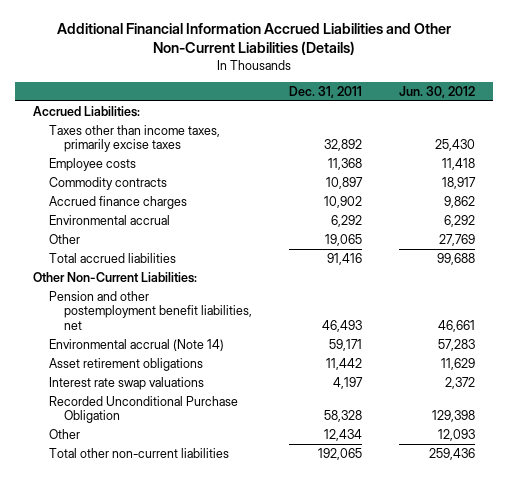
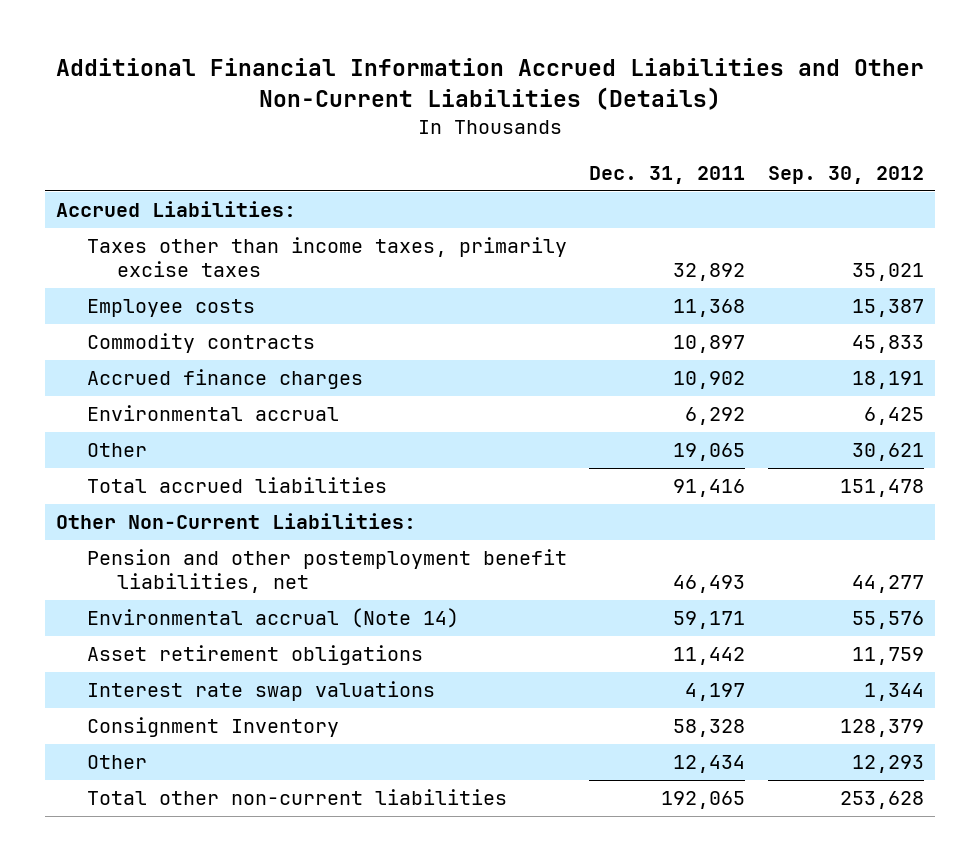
[398,85,475,98] Jun. 30, 2012 -> none
none -> [768,166,925,185] Sep. 30, 2012
[48,395,238,424] Recorded Unconditional Purchase Obligation -> [86,717,339,738] Consignment Inventory

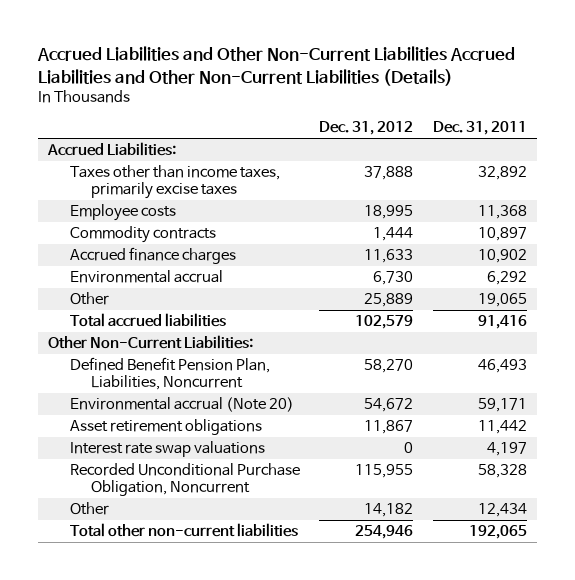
[56,57,925,111] Additional Financial Information Accrued Liabilities and Other Non-Current Liabilities (Details) -> [36,46,515,86] Accrued Liabilities and Other Non-Current Liabilities Accrued Liabilities and Other Non-Current Liabilities (Details)
[768,166,925,185] Sep. 30, 2012 -> none
none -> [319,121,414,136] Dec. 31, 2012
[86,549,567,594] Pension and other postemployment benefit liabilities, net -> [69,357,270,391] Defined Benefit Pension Plan, Liabilities, Noncurrent
[86,608,459,629] Environmental accrual (Note 14) -> [69,397,294,413] Environmental accrual (Note 20)
[86,717,339,738] Consignment Inventory -> [69,463,300,497] Recorded Unconditional Purchase Obligation, Noncurrent

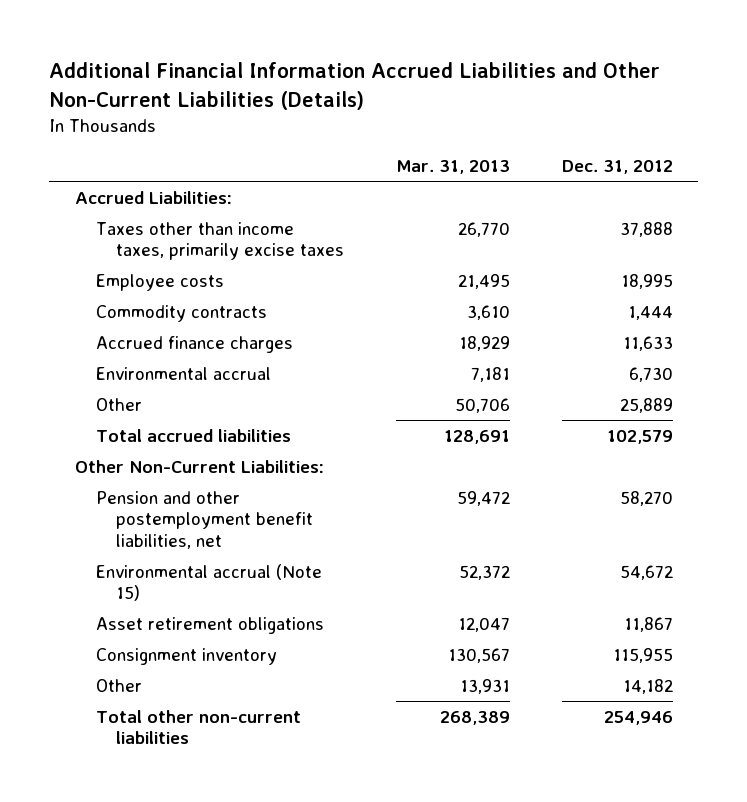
[36,46,515,86] Accrued Liabilities and Other Non-Current Liabilities Accrued Liabilities and Other Non-Current Liabilities (Details) -> [49,61,661,110] Additional Financial Information Accrued Liabilities and Other Non-Current Liabilities (Details)
[432,121,527,136] Dec. 31, 2011 -> none
none -> [396,160,511,175] Mar. 31, 2013
[69,357,270,391] Defined Benefit Pension Plan, Liabilities, Noncurrent -> [95,490,314,549] Pension and other postemployment benefit liabilities, net
[69,397,294,413] Environmental accrual (Note 20) -> [95,563,322,602] Environmental accrual (Note 15)
[69,441,265,458] Interest rate swap valuations -> none
[69,463,300,497] Recorded Unconditional Purchase Obligation, Noncurrent -> [95,647,277,665] Consignment inventory

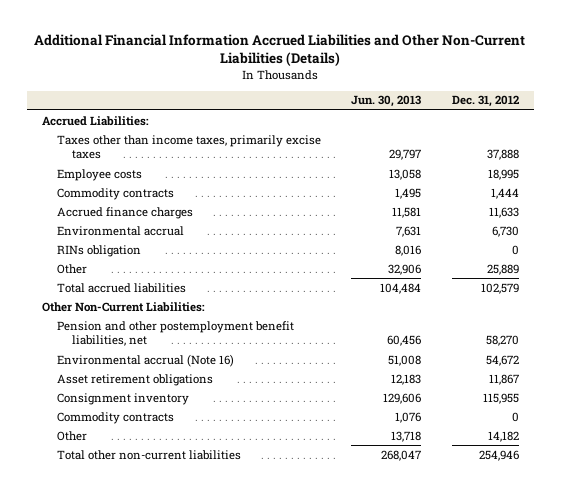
[396,160,511,175] Mar. 31, 2013 -> none
none -> [351,95,422,108] Jun. 30, 2013
none -> [57,244,142,257] RINs obligation
[95,563,322,602] Environmental accrual (Note 15) -> [57,353,235,367] Environmental accrual (Note 16)
none -> [57,411,175,424] Commodity contracts

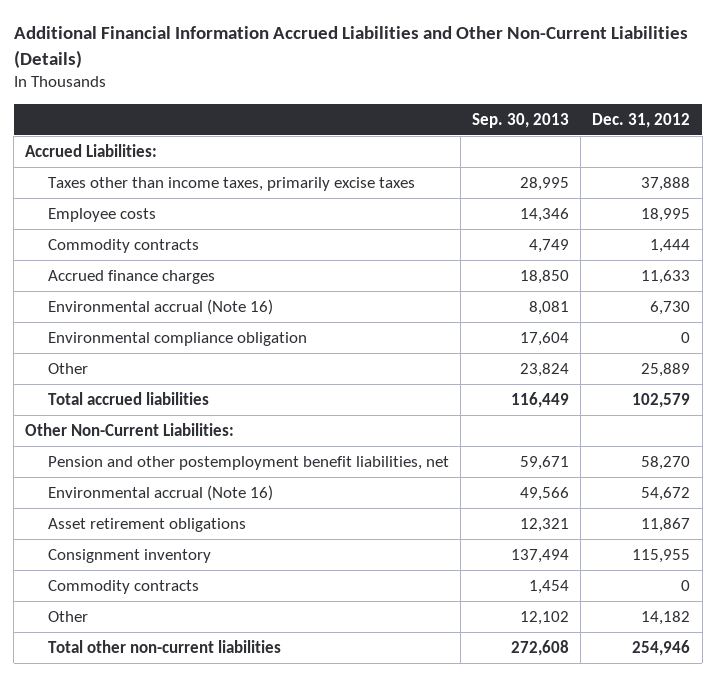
[351,95,422,108] Jun. 30, 2013 -> none
none -> [472,112,570,128] Sep. 30, 2013
[57,225,185,236] Environmental accrual -> [47,298,273,315] Environmental accrual (Note 16)
[57,244,142,257] RINs obligation -> [47,331,307,346] Environmental compliance obligation

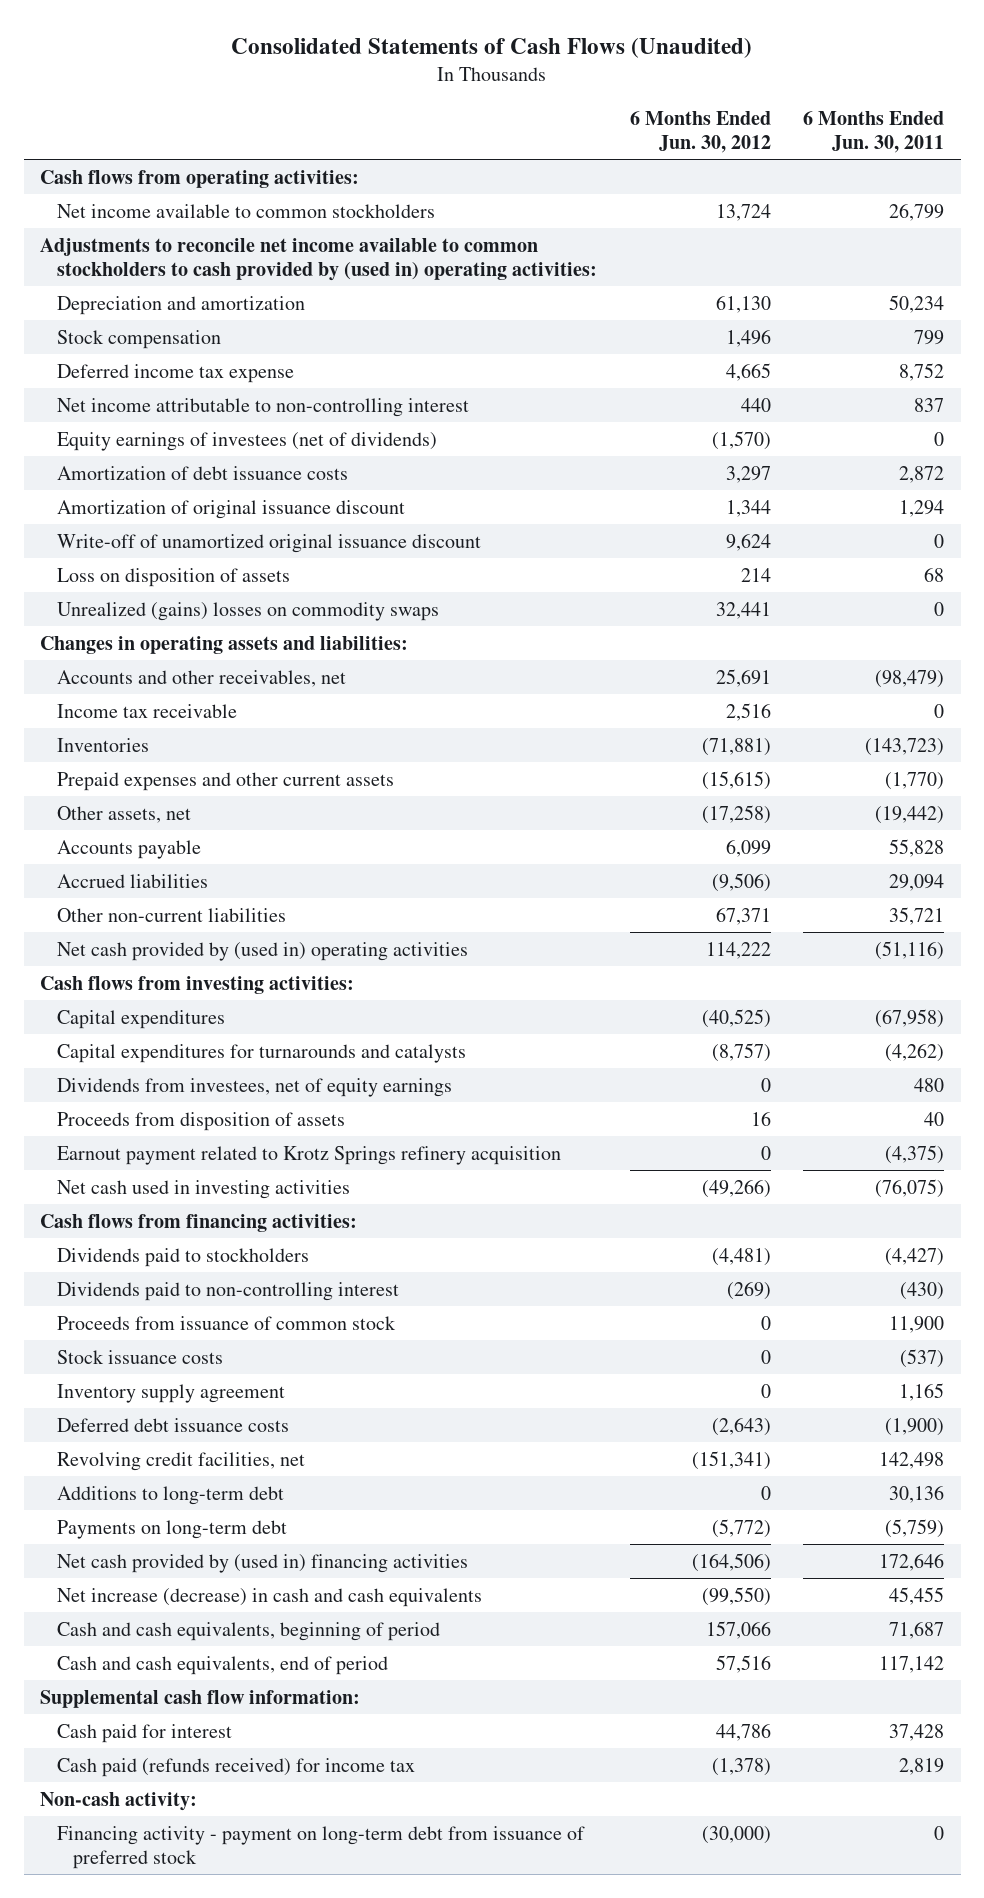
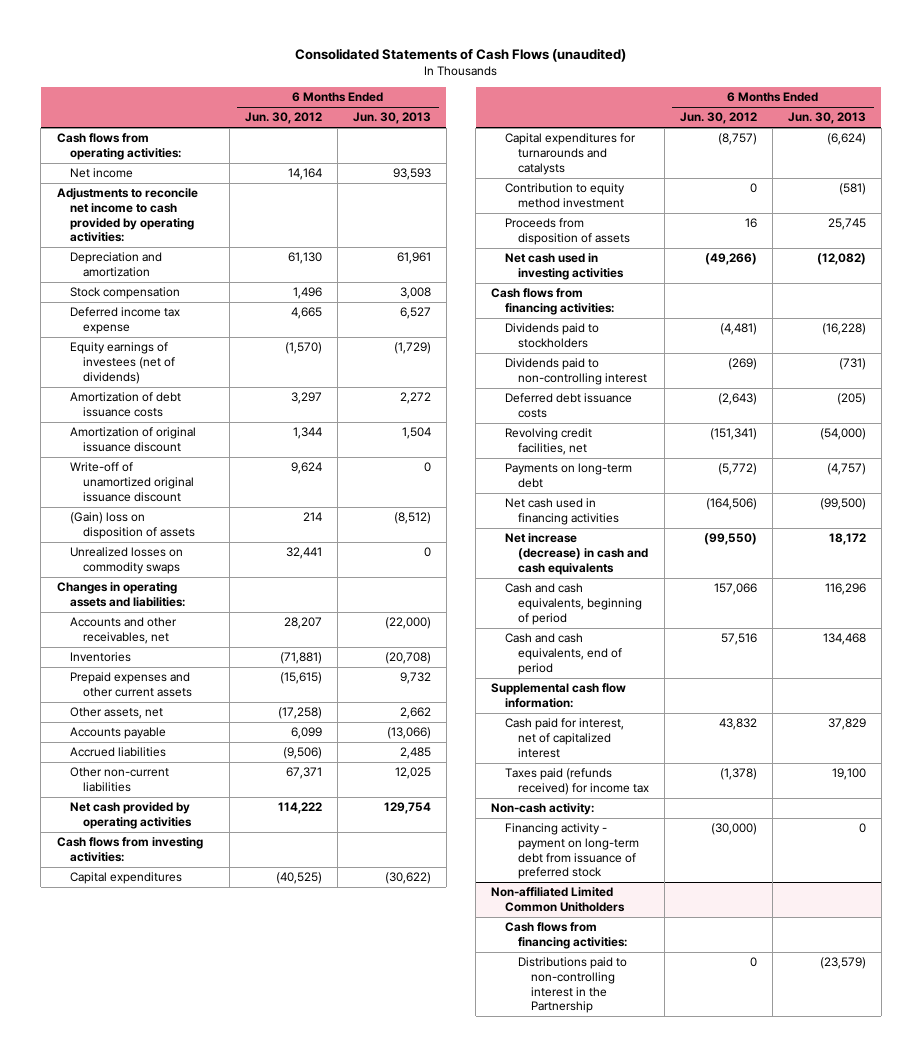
[231,38,753,59] Consolidated Statements of Cash Flows (Unaudited) -> [295,48,627,63] Consolidated Statements of Cash Flows (unaudited)
[803,110,945,153] 6 Months Ended Jun. 30, 2011 -> none
none -> [352,112,431,125] Jun. 30, 2013
[56,203,435,218] Net income available to common stockholders -> none
none -> [69,168,133,179] Net income
[40,237,597,281] Adjustments to reconcile net income available to common stockholders to cash provided by (used in) operating activities: -> [56,188,198,243] Adjustments to reconcile net income to cash provided by operating activities:
[56,397,469,417] Net income attributable to non-controlling interest -> none
[56,567,290,587] Loss on disposition of assets -> [69,512,195,539] (Gain) loss on disposition of assets
[56,601,439,621] Unrealized (gains) losses on commodity swaps -> [69,547,183,574] Unrealized losses on commodity swaps
[56,703,237,718] Income tax receivable -> none
[715,668,771,687] 25,691 -> [283,617,322,630] 28,207
[56,941,468,961] Net cash provided by (used in) operating activities -> [69,802,192,829] Net cash provided by operating activities
[56,1077,452,1097] Dividends from investees, net of equity earnings -> none
none -> [504,183,625,208] Contribution to equity method investment
[56,1145,561,1165] Earnout payment related to Krotz Springs refinery acquisition -> none
[56,1315,396,1330] Proceeds from issuance of common stock -> none
[56,1349,223,1364] Stock issuance costs -> none
[56,1383,285,1403] Inventory supply agreement -> none
[56,1485,284,1505] Additions to long-term debt -> none
[56,1553,468,1573] Net cash provided by (used in) financing activities -> [504,498,619,525] Net cash used in financing activities
[56,1723,232,1743] Cash paid for interest -> [504,718,624,758] Cash paid for interest, net of capitalized interest
[715,1722,771,1741] 44,786 -> [718,718,757,731] 43,832
[56,1757,415,1777] Cash paid (refunds received) for income tax -> [504,768,649,795] Taxes paid (refunds received) for income tax
none -> [491,887,625,912] Non-affiliated Limited Common Unitholders
none -> [504,922,627,949] Cash flows from financing activities:
none -> [517,957,627,1014] Distributions paid to non-controlling interest in the Partnership

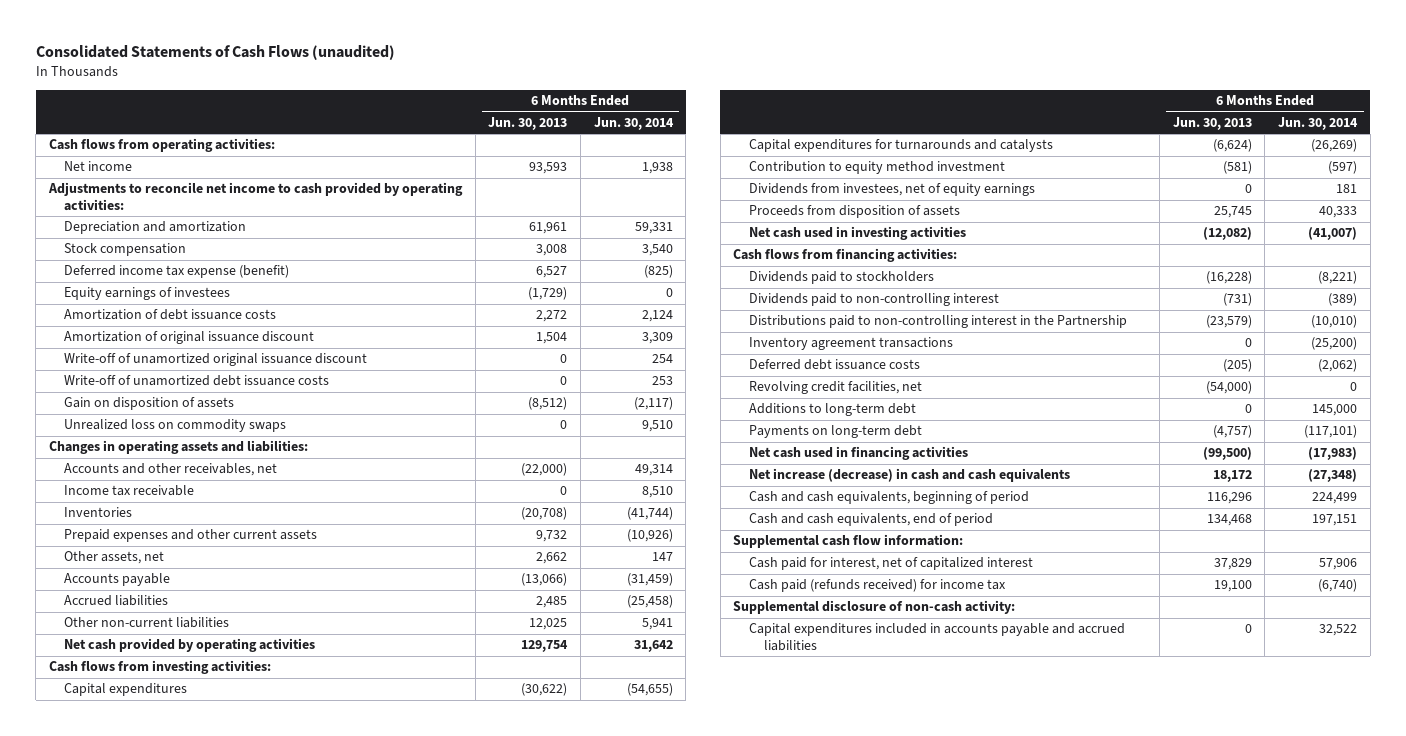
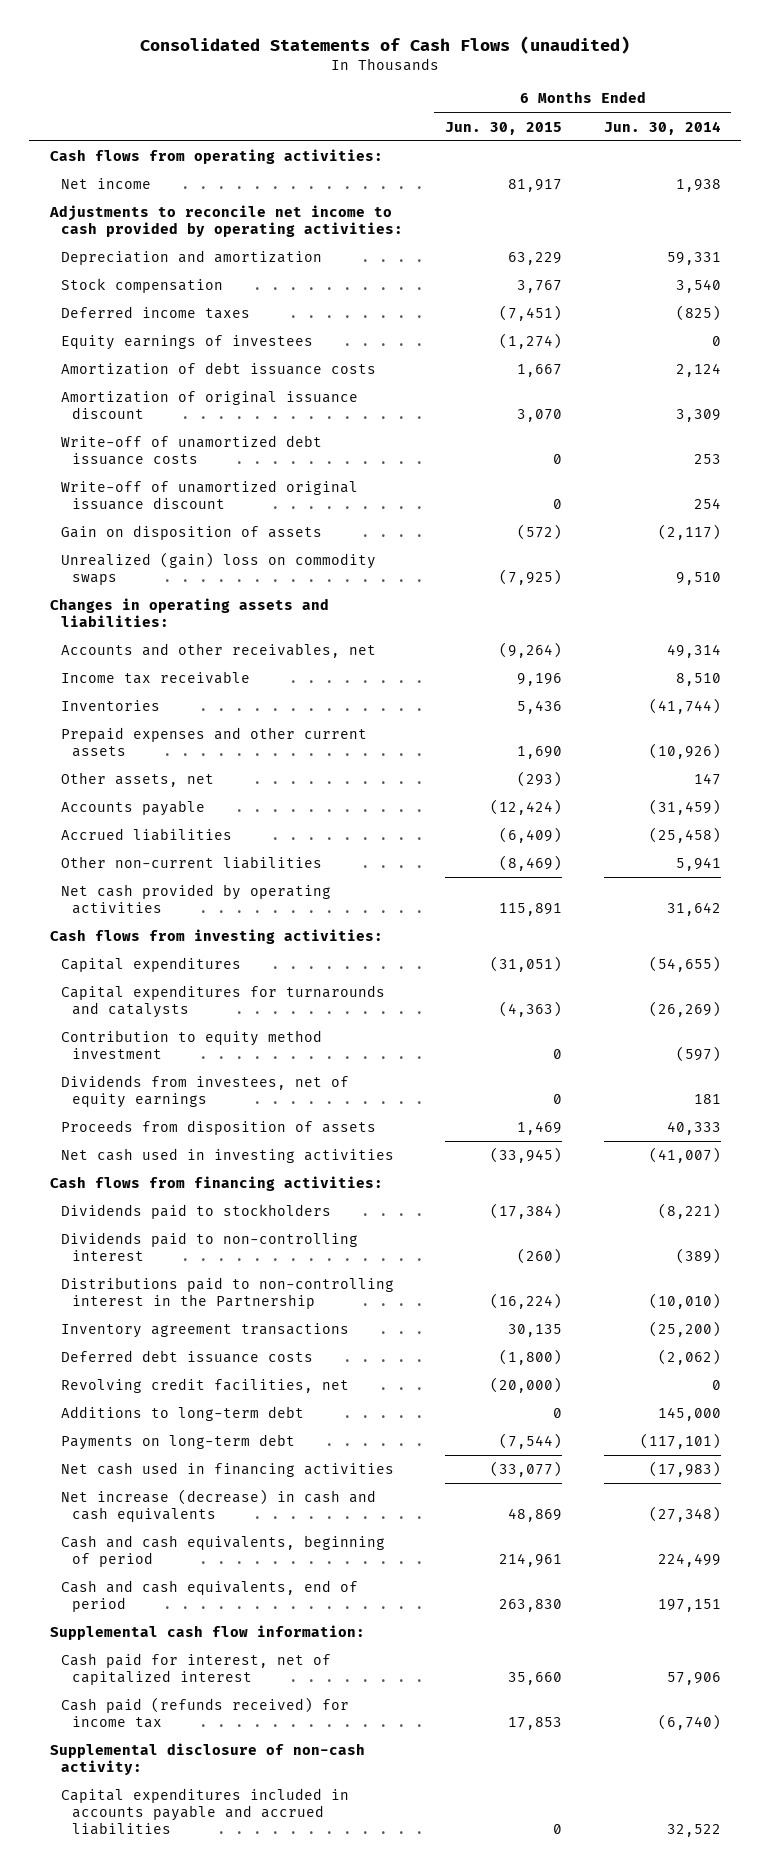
[488,117,568,131] Jun. 30, 2013 -> none
none -> [444,121,562,135] Jun. 30, 2015
[64,265,290,279] Deferred income tax expense (benefit) -> [61,305,251,319] Deferred income taxes
[64,353,368,367] Write-off of unamortized original issuance discount -> [61,479,359,511] Write-off of unamortized original issuance discount
[64,419,287,433] Unrealized loss on commodity swaps -> [61,551,377,586] Unrealized (gain) loss on commodity swaps

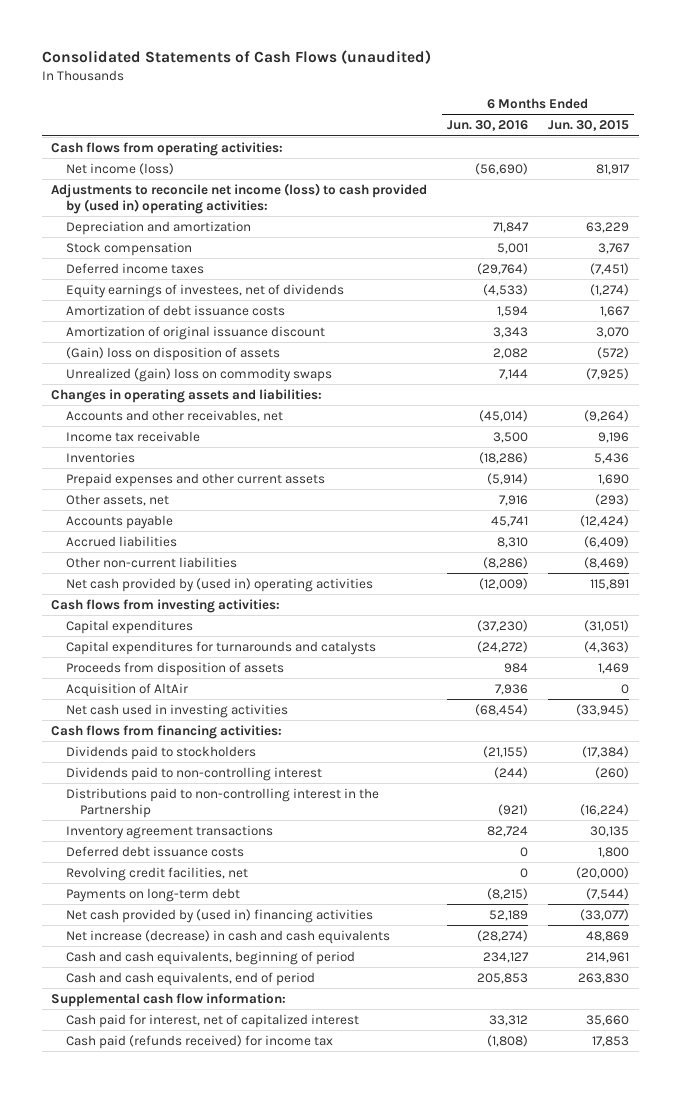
[603,120,721,135] Jun. 30, 2014 -> none
none -> [447,120,529,132] Jun. 30, 2016
[61,177,152,189] Net income -> [65,162,174,175] Net income (loss)
[49,204,404,238] Adjustments to reconcile net income to cash provided by operating activities: -> [51,182,428,215] Adjustments to reconcile net income (loss) to cash provided by (used in) operating activities:
[61,334,314,350] Equity earnings of investees -> [65,283,344,298] Equity earnings of investees, net of dividends
[61,434,323,466] Write-off of unamortized debt issuance costs -> none
[61,479,359,511] Write-off of unamortized original issuance discount -> none
[61,524,323,540] Gain on disposition of assets -> [65,346,280,361] (Gain) loss on disposition of assets
[61,883,332,915] Net cash provided by operating activities -> [65,577,373,592] Net cash provided by (used in) operating activities
[61,1029,323,1060] Contribution to equity method investment -> none
[61,1074,350,1109] Dividends from investees, net of equity earnings -> none
none -> [65,682,188,697] Acquisition of AltAir
[498,1348,562,1365] (1,800) -> [598,846,630,858] 1,800
[61,1405,305,1421] Additions to long-term debt -> none
[61,1461,395,1477] Net cash used in financing activities -> [65,908,373,923] Net cash provided by (used in) financing activities
[50,1742,366,1776] Supplemental disclosure of non-cash activity: -> none
[61,1787,350,1836] Capital expenditures included in accounts payable and accrued liabilities -> none

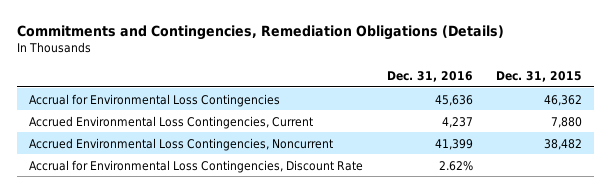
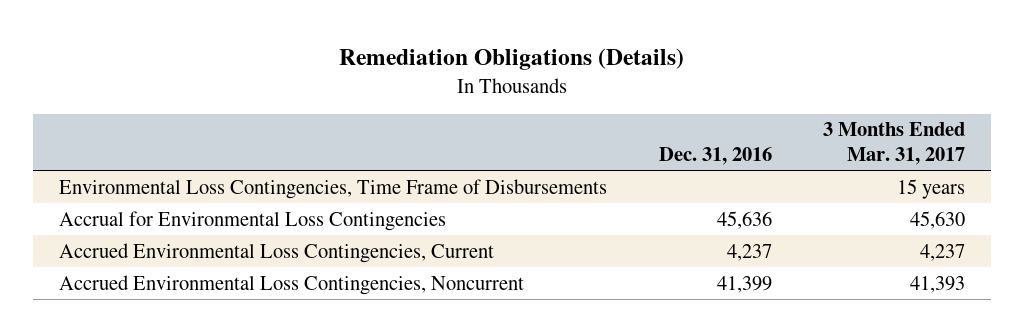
[17,25,505,41] Commitments and Contingencies, Remediation Obligations (Details) -> [339,48,685,71] Remediation Obligations (Details)
[496,70,583,82] Dec. 31, 2015 -> none
none -> [822,122,965,166] 3 Months Ended Mar. 31, 2017
none -> [59,178,608,199] Environmental Loss Contingencies, Time Frame of Disbursements
[29,159,364,173] Accrual for Environmental Loss Contingencies, Discount Rate -> none

